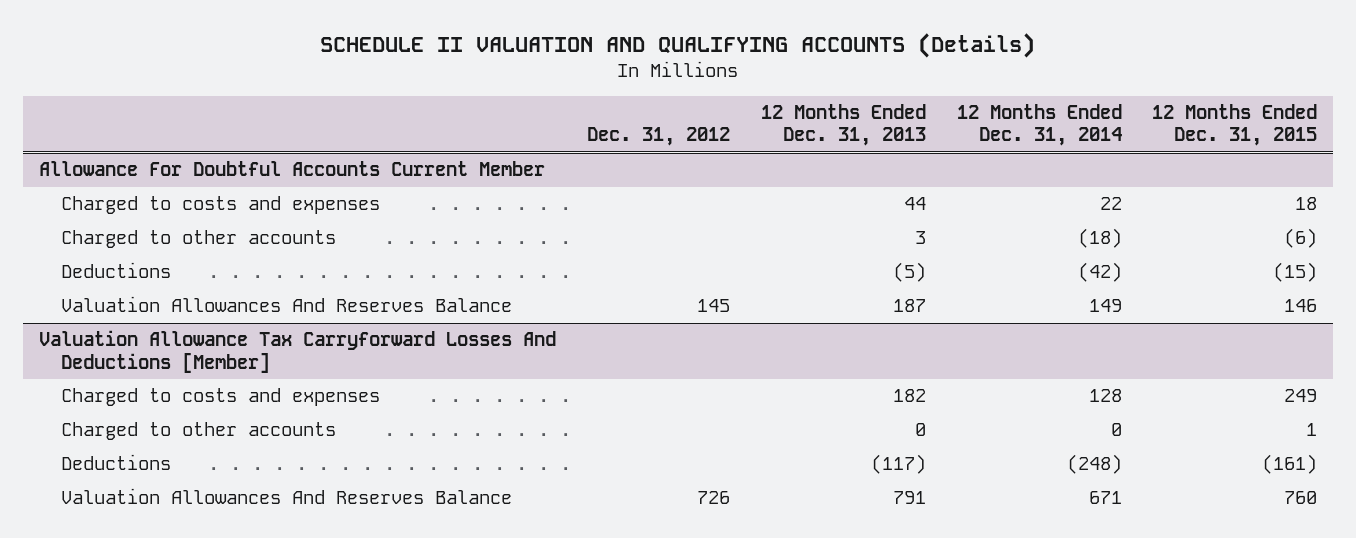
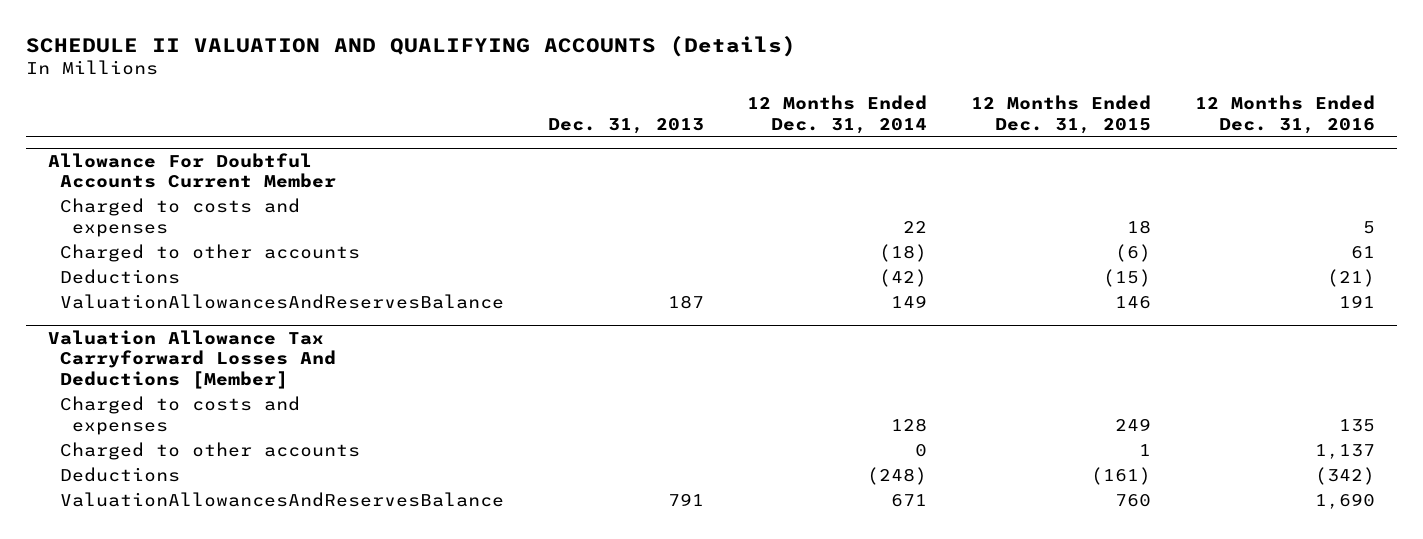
[586,127,730,147] Dec. 31, 2012 -> none
[760,104,926,147] 12 Months Ended Dec. 31, 2013 -> none
none -> [547,118,704,135] Dec. 31, 2013
none -> [1195,95,1376,135] 12 Months Ended Dec. 31, 2016
[60,296,512,313] Valuation Allowances And Reserves Balance -> [59,294,504,310] ValuationAllowancesAndReservesBalance
[60,488,512,505] Valuation Allowances And Reserves Balance -> [59,492,504,508] ValuationAllowancesAndReservesBalance

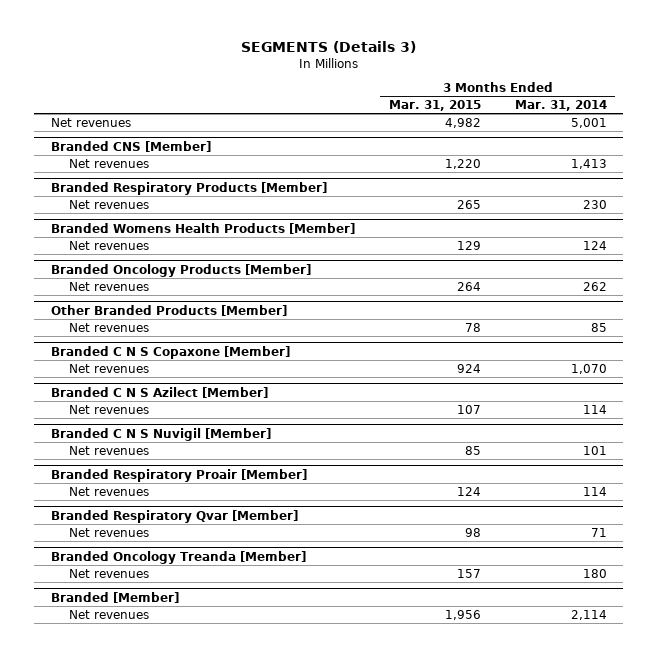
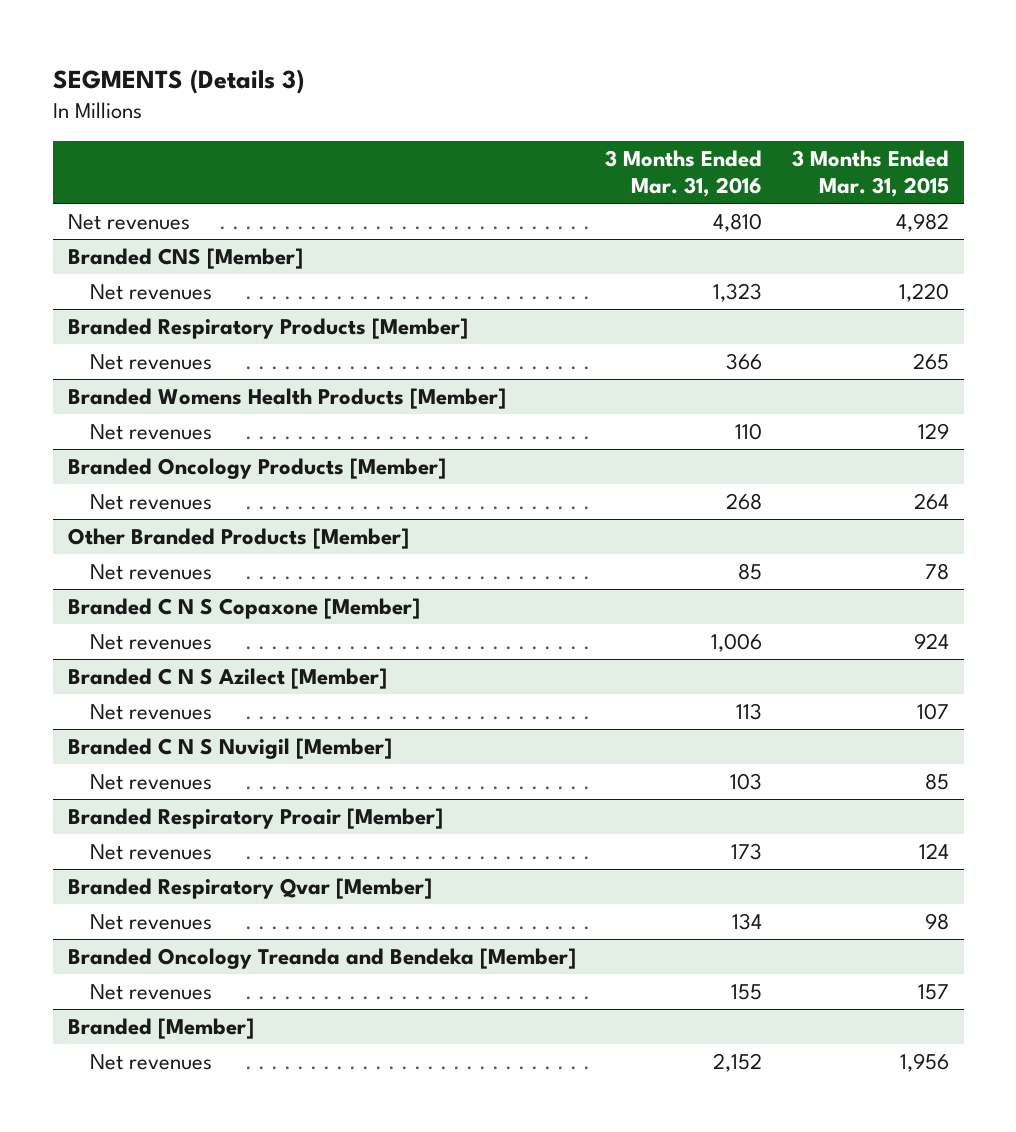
[514,100,607,112] Mar. 31, 2014 -> none
none -> [605,149,763,198] 3 Months Ended Mar. 31, 2016
[50,550,306,564] Branded Oncology Treanda [Member] -> [67,947,576,969] Branded Oncology Treanda and Bendeka [Member]

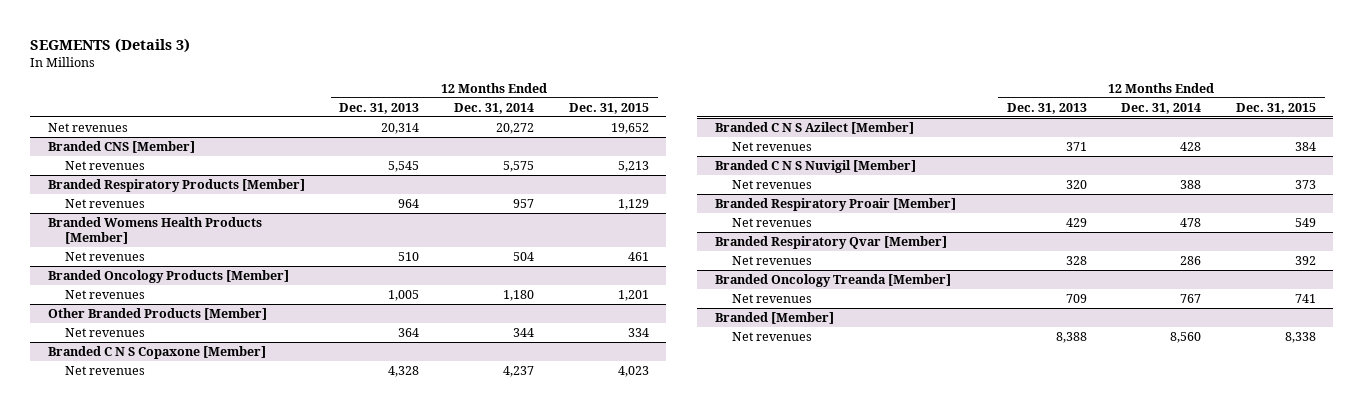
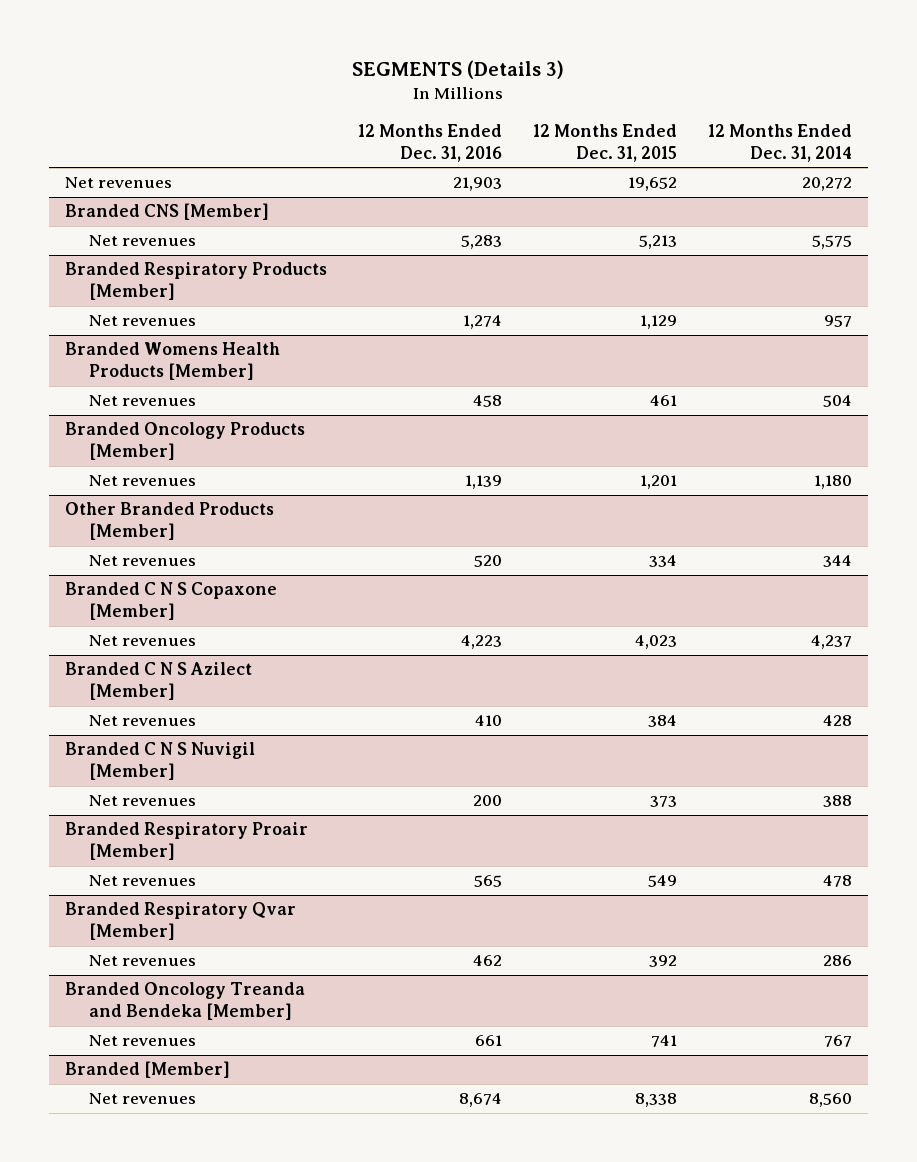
[339,102,420,114] Dec. 31, 2013 -> none
none -> [357,123,502,162] 12 Months Ended Dec. 31, 2016
[714,273,951,287] Branded Oncology Treanda [Member] -> [64,982,305,1021] Branded Oncology Treanda and Bendeka [Member]

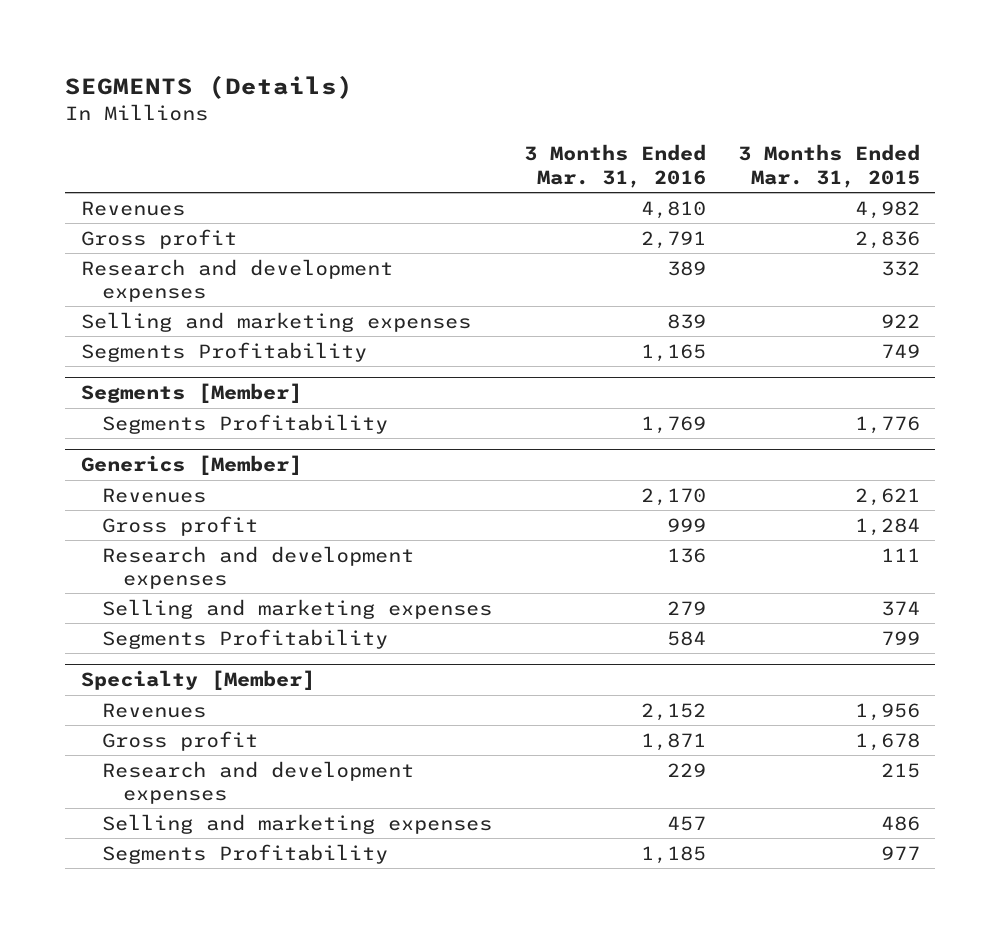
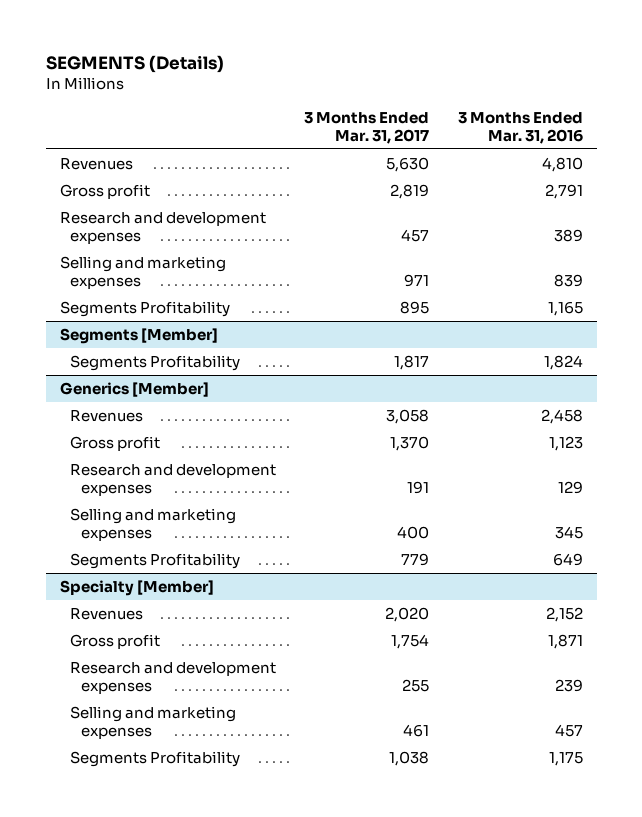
[737,144,920,188] 3 Months Ended Mar. 31, 2015 -> none
none -> [304,111,430,144] 3 Months Ended Mar. 31, 2017
[640,415,706,434] 1,769 -> [543,354,583,370] 1,824
[640,487,706,506] 2,170 -> [540,408,583,424] 2,458
[666,517,706,532] 999 -> [548,435,583,451] 1,123
[666,547,706,563] 136 -> [557,480,583,494] 129
[666,600,706,615] 279 -> [554,525,583,539] 345
[666,630,706,646] 584 -> [552,552,583,566] 649
[666,762,706,777] 229 -> [554,678,583,692] 239
[640,845,706,864] 1,185 -> [548,751,583,766] 1,175

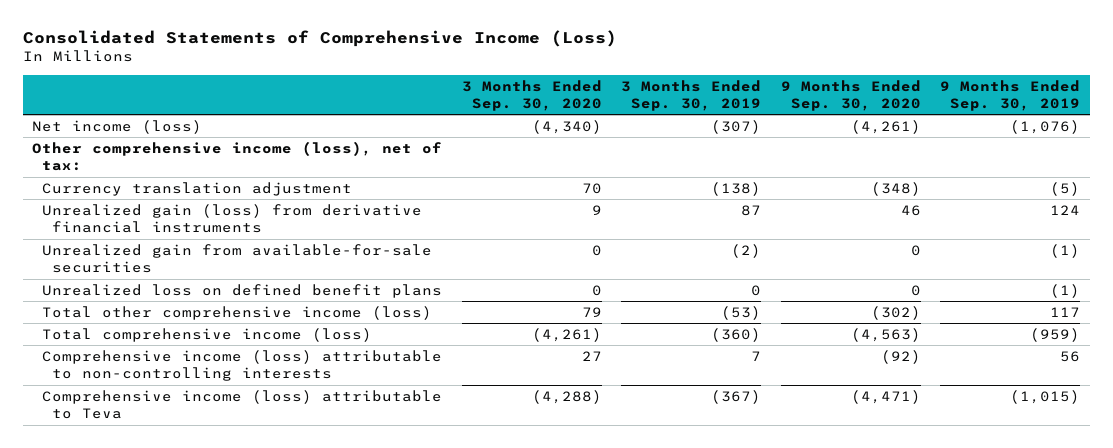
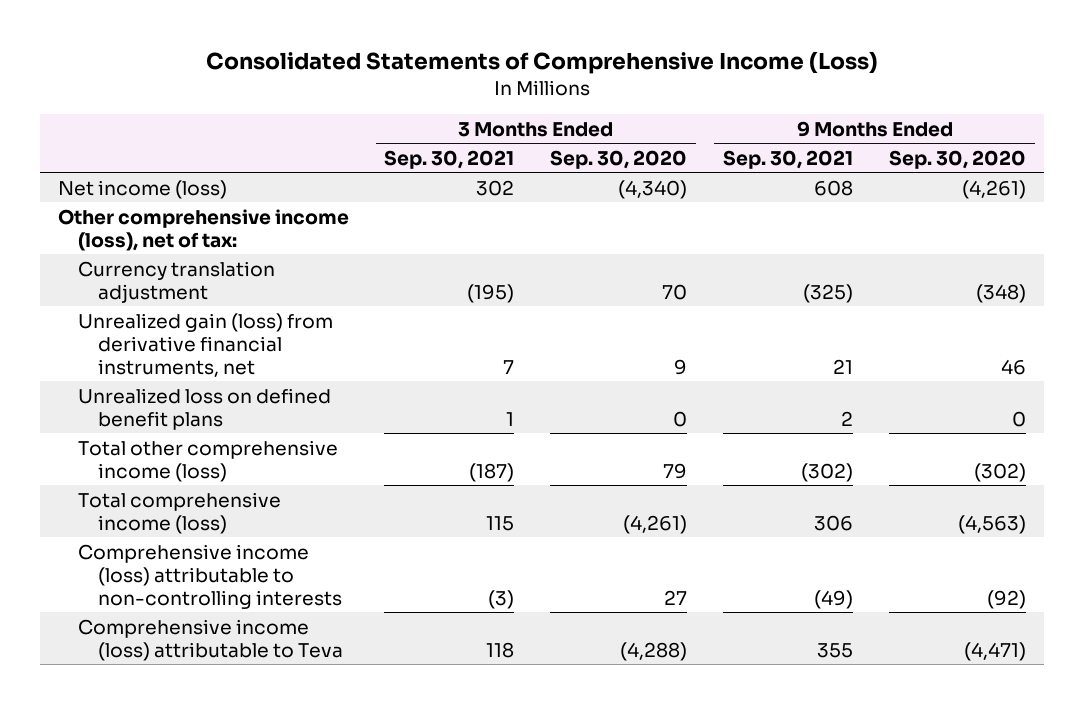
[621,79,762,111] 3 Months Ended Sep. 30, 2019 -> none
[940,79,1081,111] 9 Months Ended Sep. 30, 2019 -> none
none -> [384,149,515,169] Sep. 30, 2021
none -> [723,149,854,169] Sep. 30, 2021
[42,243,433,274] Unrealized gain from available-for-sale securities -> none
[42,203,423,234] Unrealized gain (loss) from derivative financial instruments -> [77,312,333,377] Unrealized gain (loss) from derivative financial instruments, net

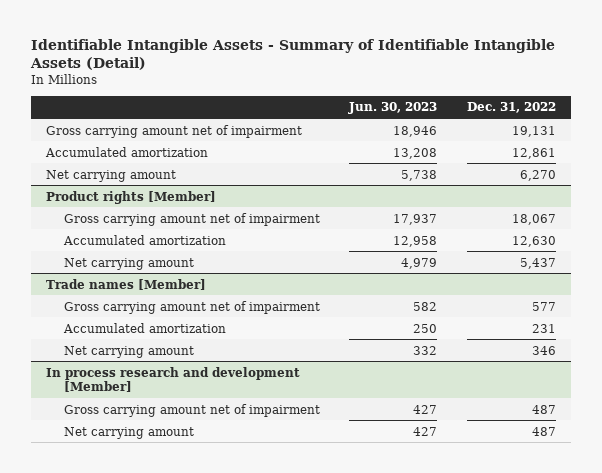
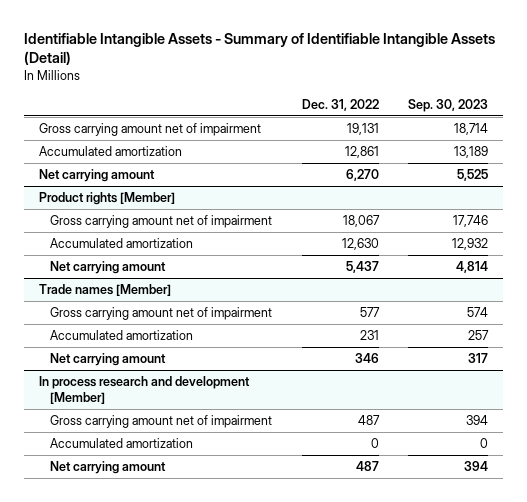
[348,102,438,115] Jun. 30, 2023 -> none
none -> [407,98,488,112] Sep. 30, 2023
none -> [50,438,194,449] Accumulated amortization

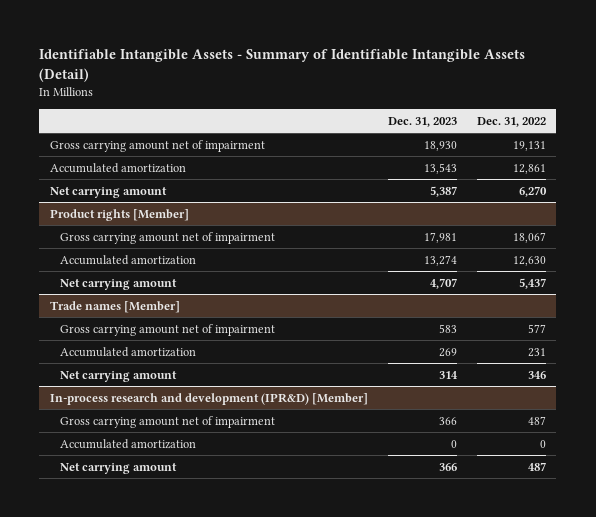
[407,98,488,112] Sep. 30, 2023 -> none
none -> [387,116,457,127] Dec. 31, 2023
[38,376,250,405] In process research and development [Member] -> [49,392,368,405] In-process research and development (IPR&D) [Member]

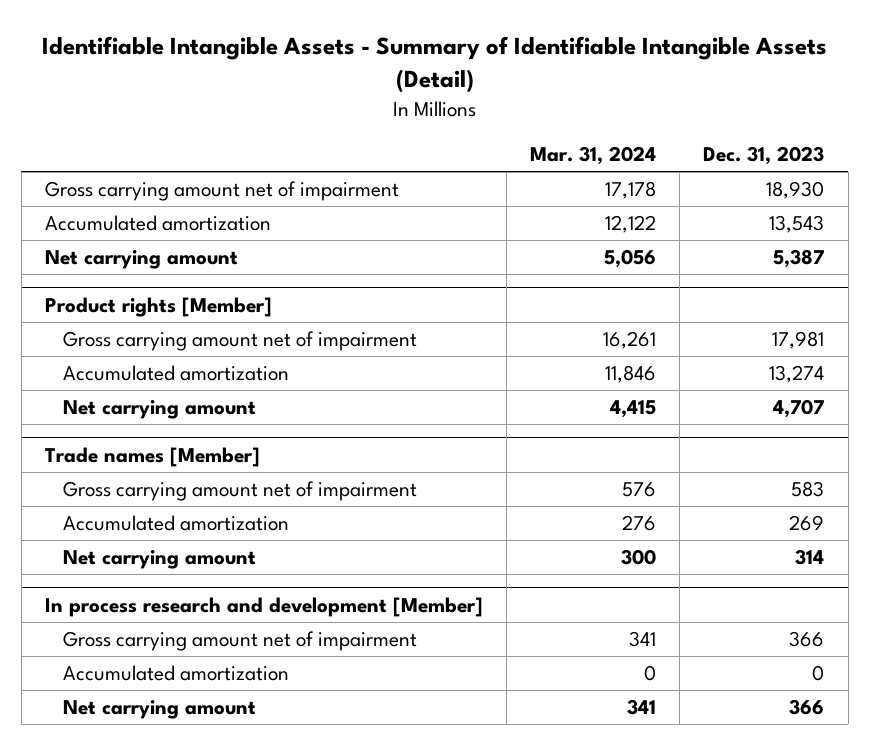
[476,116,546,127] Dec. 31, 2022 -> none
none -> [530,146,657,166] Mar. 31, 2024
[49,392,368,405] In-process research and development (IPR&D) [Member] -> [45,596,484,617] In process research and development [Member]

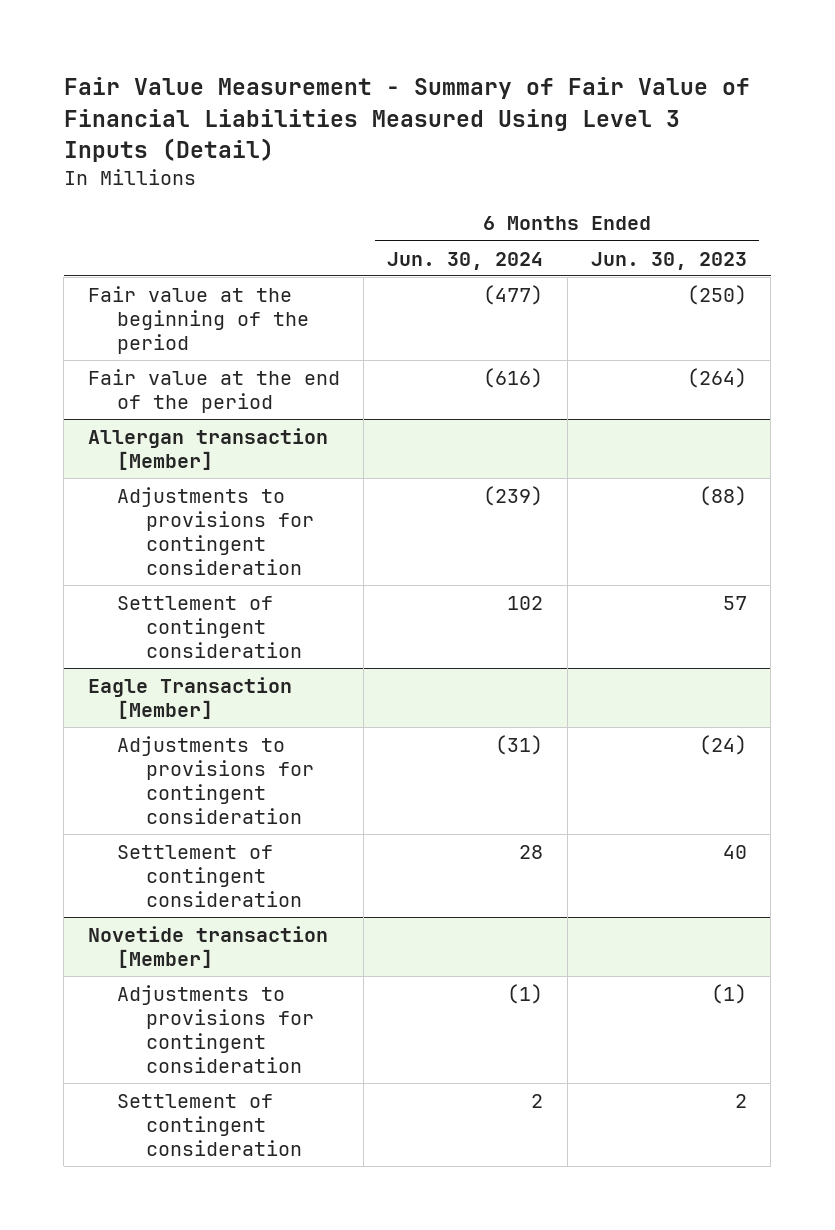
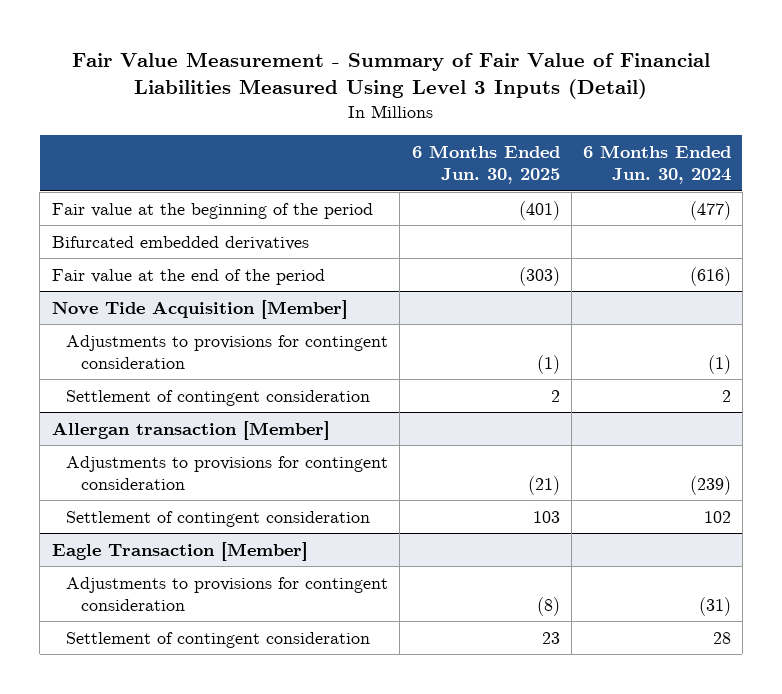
[591,251,748,270] Jun. 30, 2023 -> none
none -> [411,145,560,185] 6 Months Ended Jun. 30, 2025
none -> [51,235,309,250] Bifurcated embedded derivatives
none -> [51,299,348,319] Nove Tide Acquisition [Member]
none -> [66,334,389,369] Adjustments to provisions for contingent consideration
none -> [66,389,371,406] Settlement of contingent consideration
[87,925,328,968] Novetide transaction [Member] -> none
[116,984,315,1073] Adjustments to provisions for contingent consideration -> none
[116,1093,303,1156] Settlement of contingent consideration -> none

